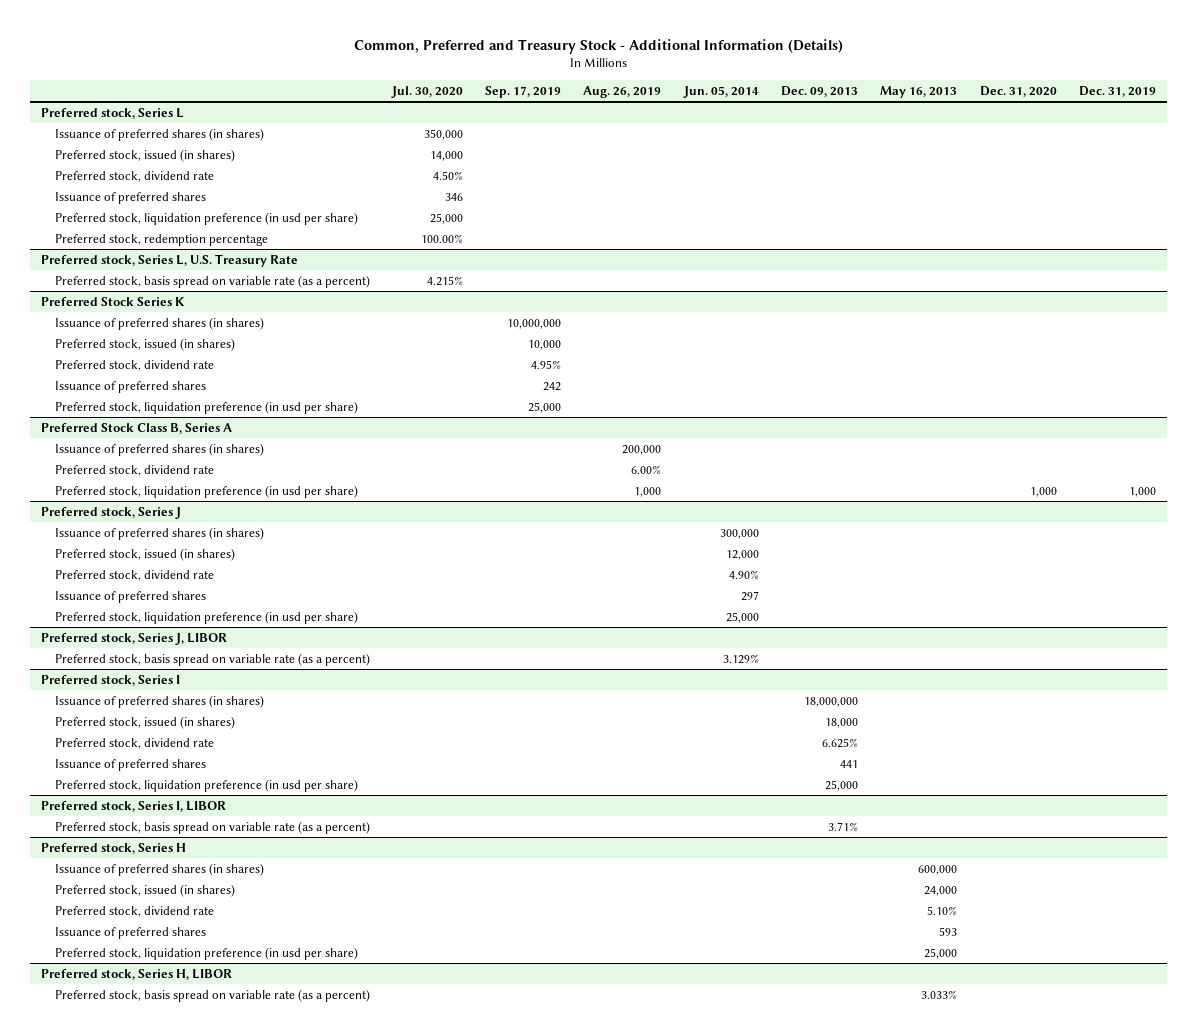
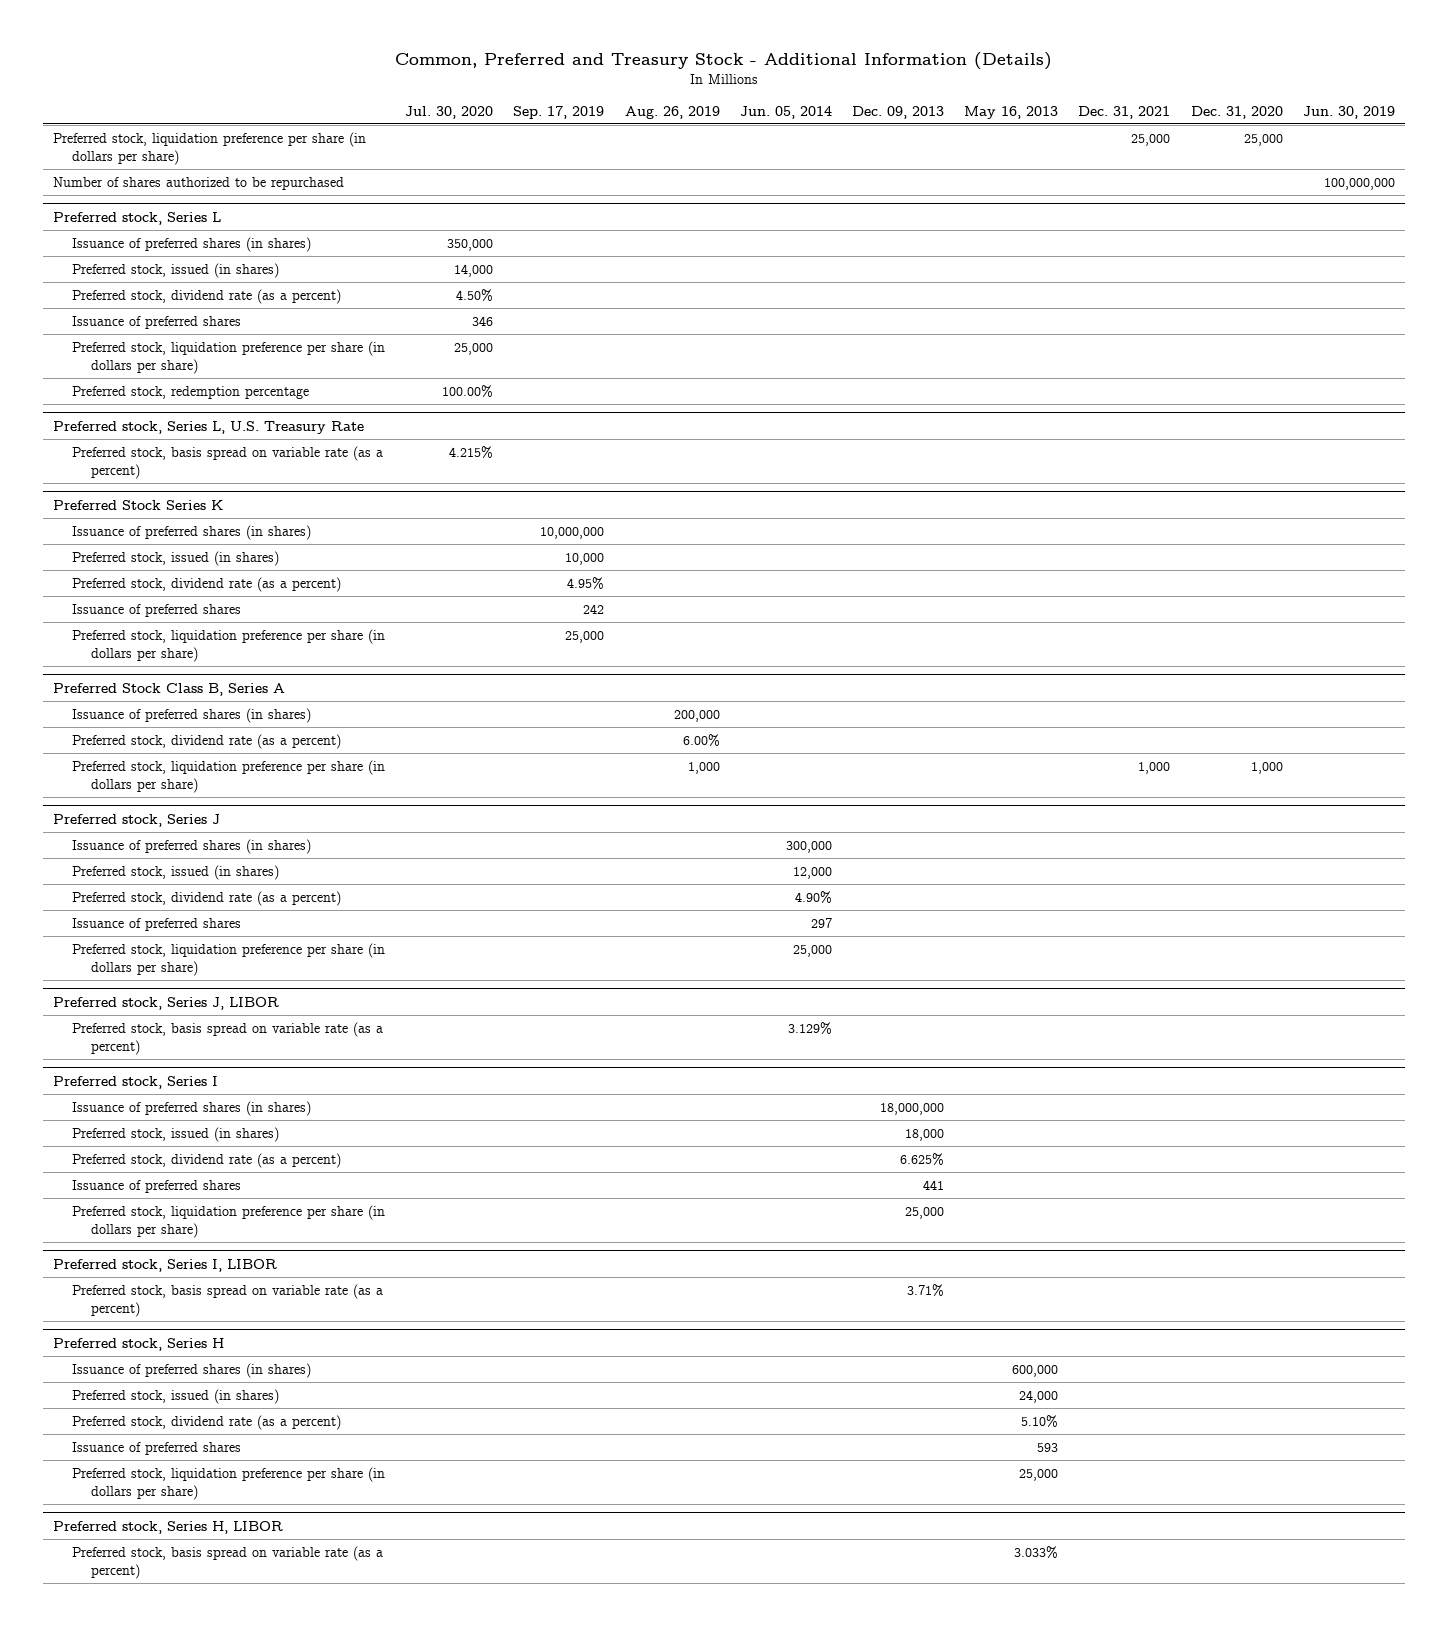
[1078,85,1156,97] Dec. 31, 2019 -> none
none -> [1078,105,1171,119] Dec. 31, 2021
none -> [1302,105,1395,119] Jun. 30, 2019
none -> [52,131,366,165] Preferred stock, liquidation preference per share (in dollars per share)
none -> [52,176,344,190] Number of shares authorized to be repurchased
[54,170,214,182] Preferred stock, dividend rate -> [72,288,342,304] Preferred stock, dividend rate (as a percent)
[54,211,358,225] Preferred stock, liquidation preference (in usd per share) -> [72,340,386,374] Preferred stock, liquidation preference per share (in dollars per share)
[54,359,214,371] Preferred stock, dividend rate -> [72,576,342,592] Preferred stock, dividend rate (as a percent)
[54,400,358,414] Preferred stock, liquidation preference (in usd per share) -> [72,628,386,662] Preferred stock, liquidation preference per share (in dollars per share)
[54,464,214,476] Preferred stock, dividend rate -> [72,733,342,749] Preferred stock, dividend rate (as a percent)
[54,484,358,498] Preferred stock, liquidation preference (in usd per share) -> [72,759,386,793] Preferred stock, liquidation preference per share (in dollars per share)
[54,569,214,581] Preferred stock, dividend rate -> [72,890,342,906] Preferred stock, dividend rate (as a percent)
[54,610,358,624] Preferred stock, liquidation preference (in usd per share) -> [72,942,386,976] Preferred stock, liquidation preference per share (in dollars per share)
[54,737,214,749] Preferred stock, dividend rate -> [72,1152,342,1168] Preferred stock, dividend rate (as a percent)
[54,778,358,792] Preferred stock, liquidation preference (in usd per share) -> [72,1204,386,1238] Preferred stock, liquidation preference per share (in dollars per share)
[54,905,214,917] Preferred stock, dividend rate -> [72,1414,342,1430] Preferred stock, dividend rate (as a percent)
[54,946,358,960] Preferred stock, liquidation preference (in usd per share) -> [72,1466,386,1500] Preferred stock, liquidation preference per share (in dollars per share)

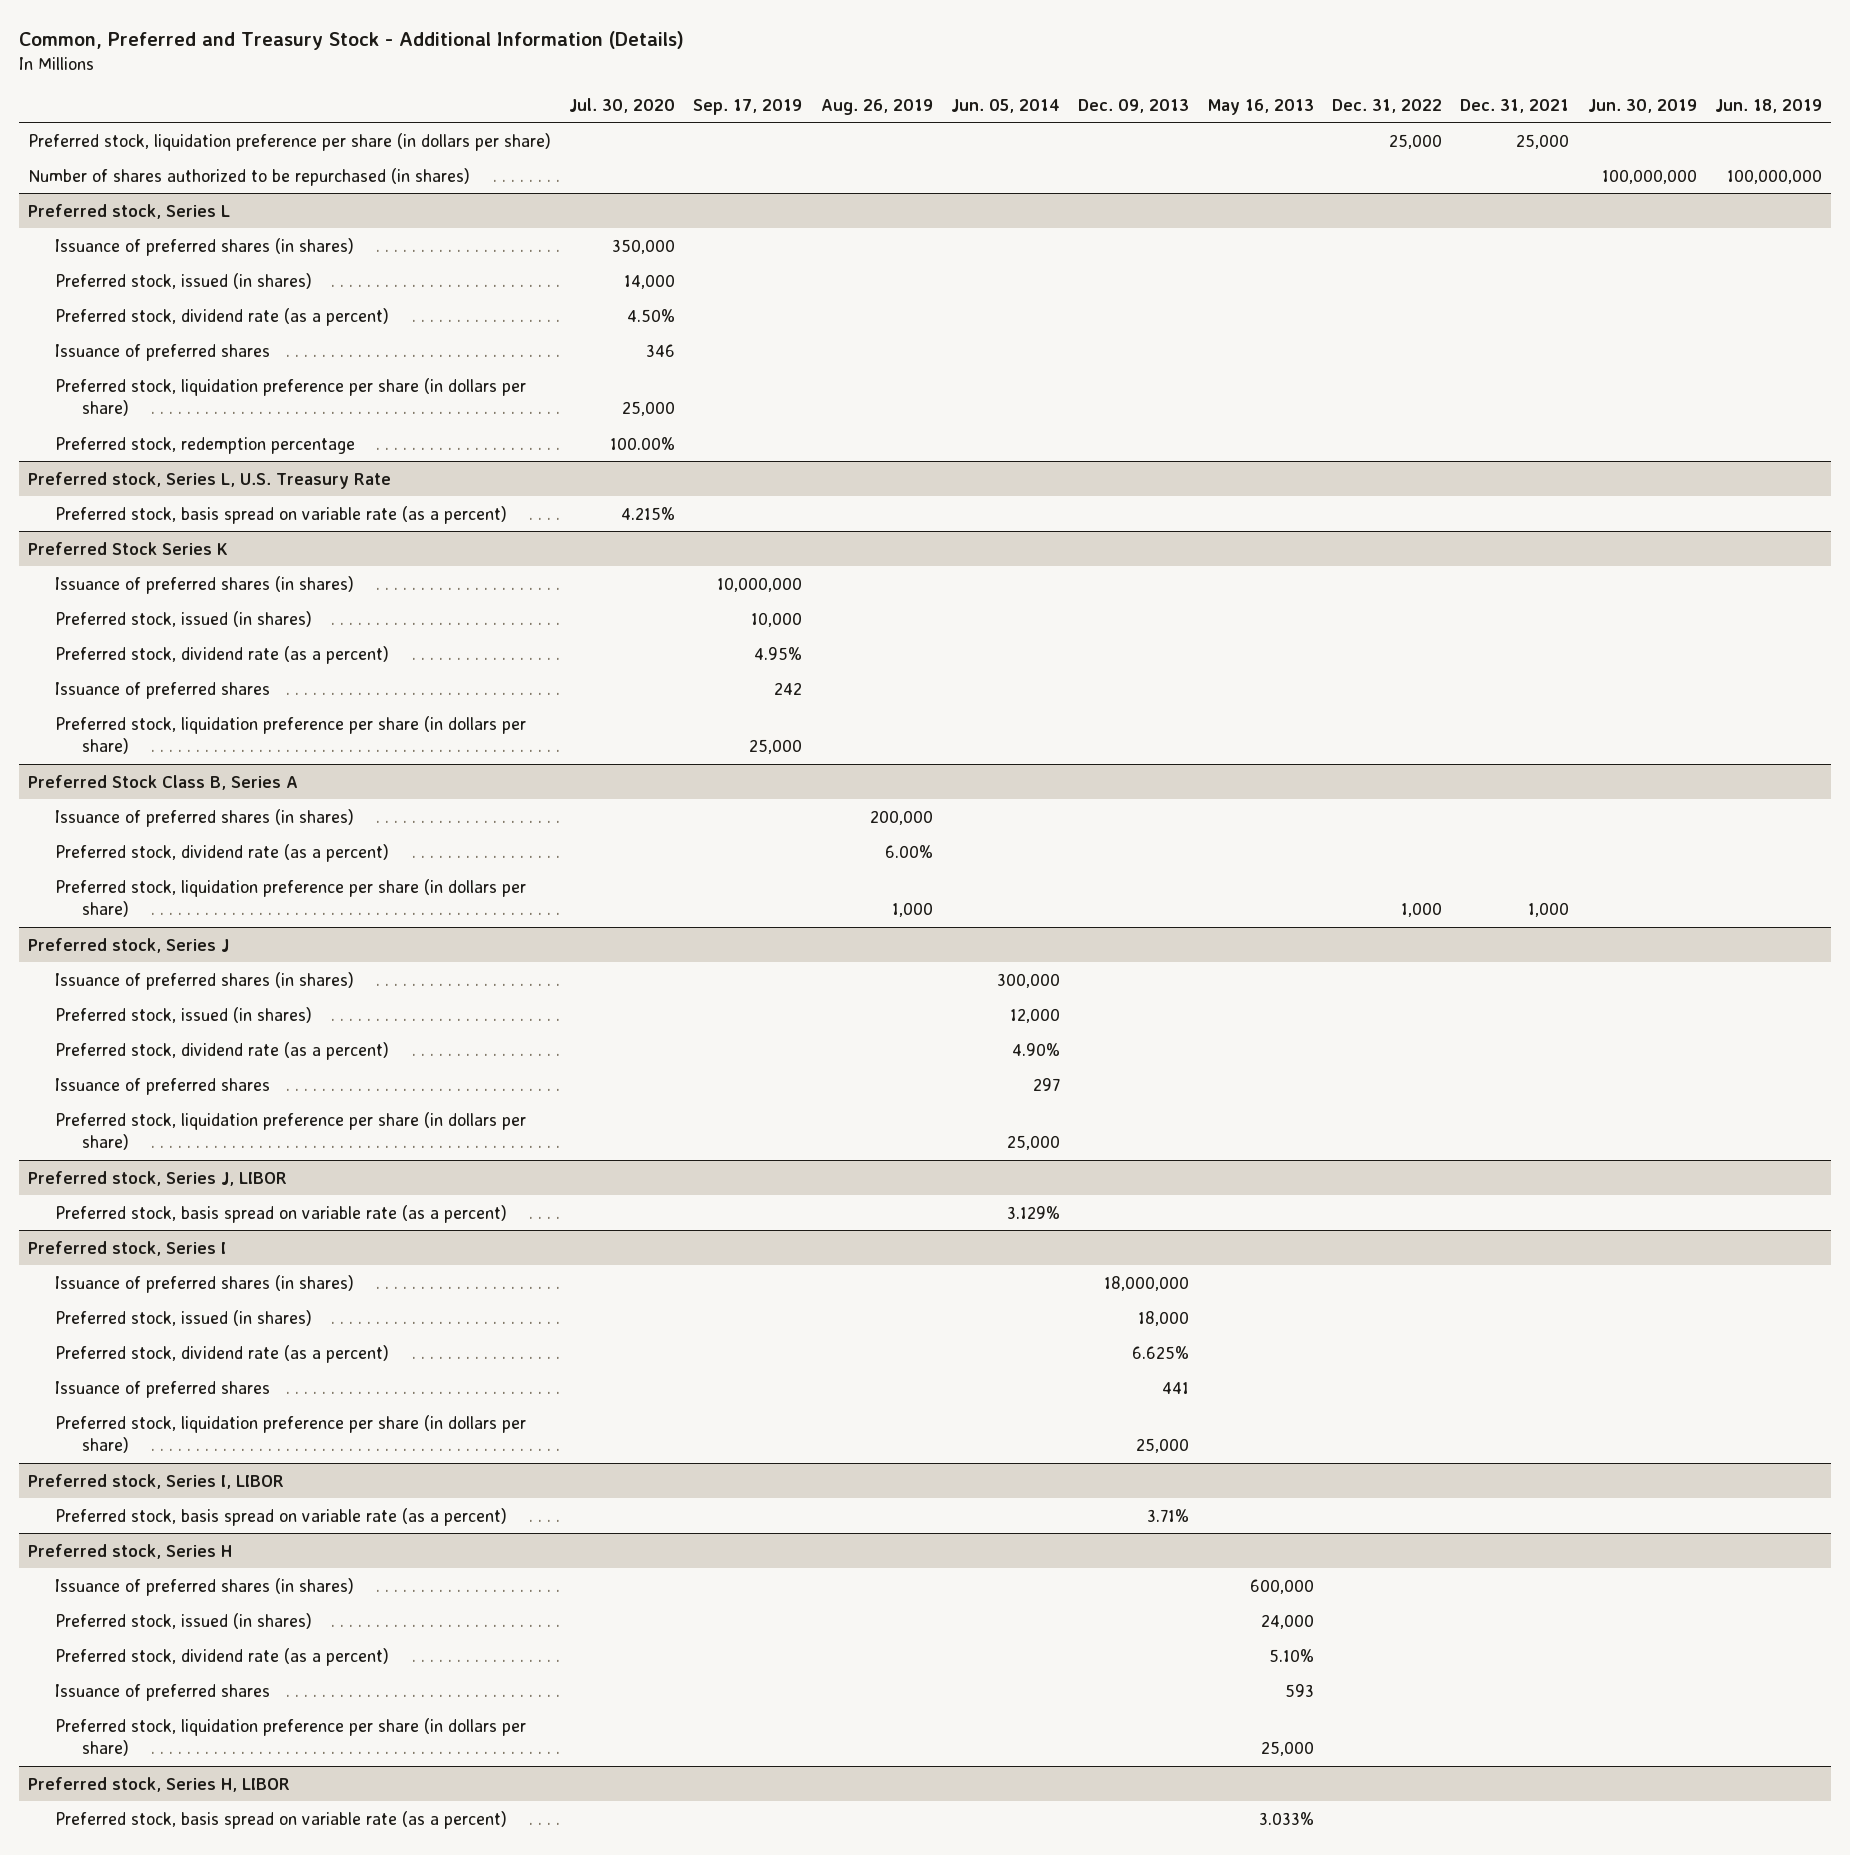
[1190,105,1283,119] Dec. 31, 2020 -> none
none -> [1331,98,1442,113] Dec. 31, 2022
none -> [1714,98,1822,113] Jun. 18, 2019
[52,176,344,190] Number of shares authorized to be repurchased -> [27,167,470,186] Number of shares authorized to be repurchased (in shares)

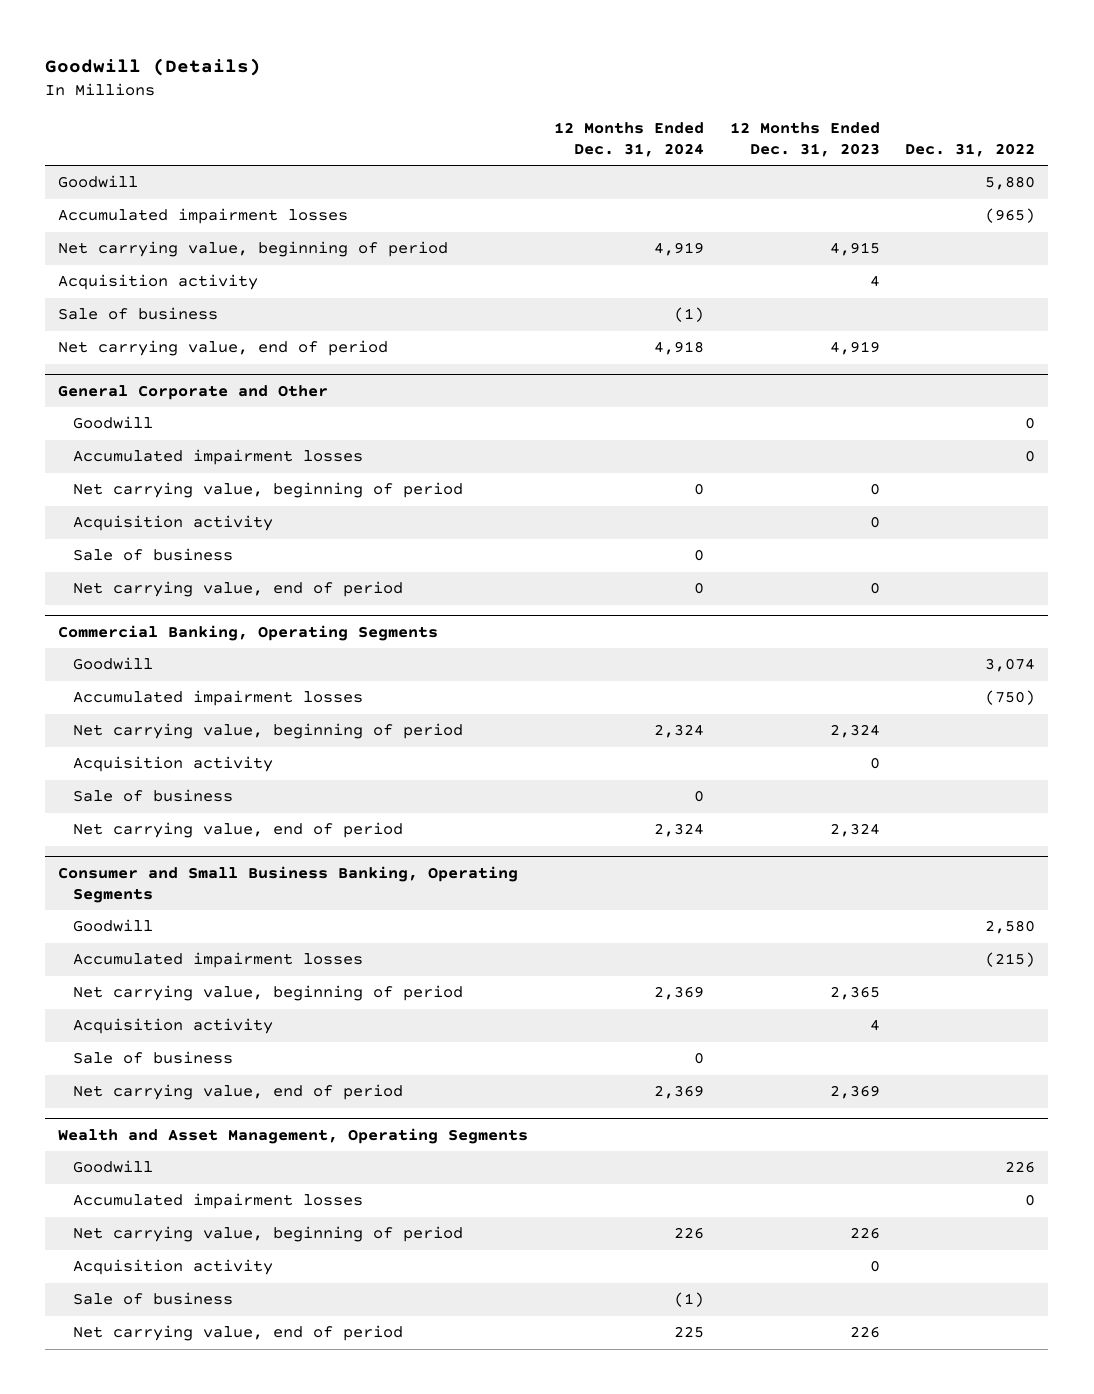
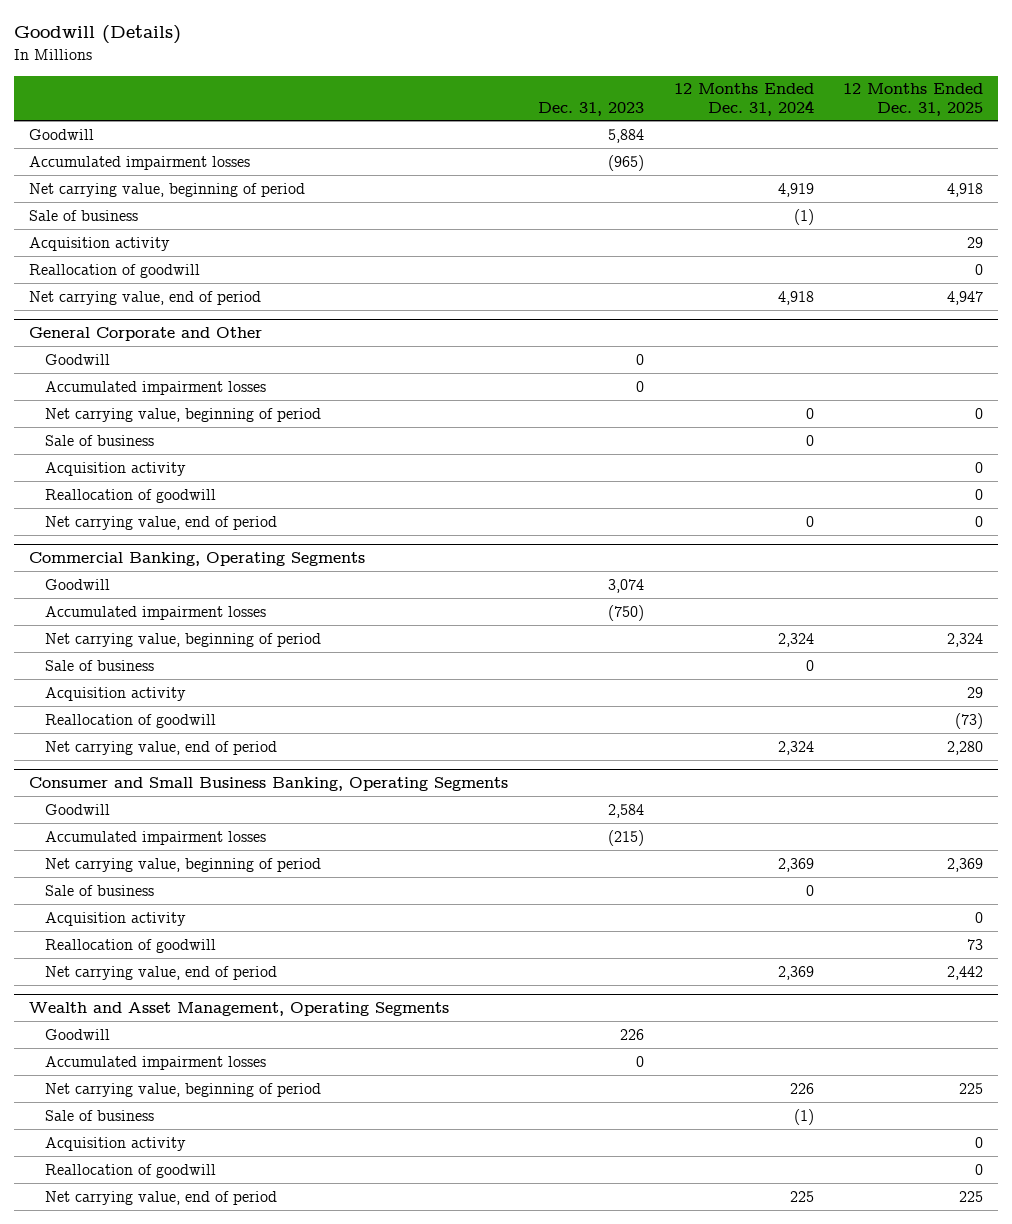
[729,122,880,158] 12 Months Ended Dec. 31, 2023 -> none
[905,143,1036,158] Dec. 31, 2022 -> none
none -> [537,101,644,116] Dec. 31, 2023
none -> [843,83,984,116] 12 Months Ended Dec. 31, 2025
[58,274,259,291] Acquisition activity -> [28,236,170,251] Acquisition activity
none -> [28,263,200,278] Reallocation of goodwill
[73,515,274,532] Acquisition activity -> [44,461,186,476] Acquisition activity
none -> [44,488,216,503] Reallocation of goodwill
[73,756,274,773] Acquisition activity -> [44,686,186,701] Acquisition activity
none -> [44,713,216,728] Reallocation of goodwill
[73,1018,274,1035] Acquisition activity -> [44,911,186,926] Acquisition activity
none -> [44,938,216,953] Reallocation of goodwill
[73,1259,274,1276] Acquisition activity -> [44,1136,186,1151] Acquisition activity
none -> [44,1163,216,1178] Reallocation of goodwill

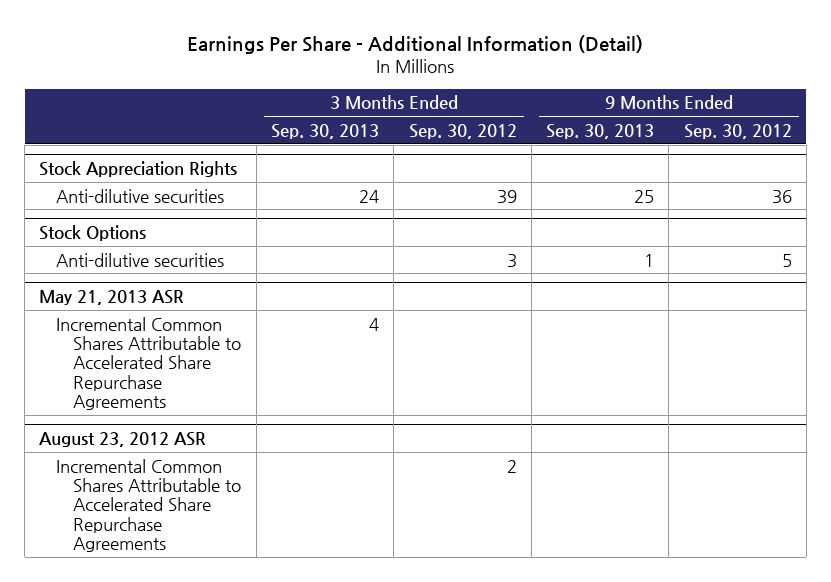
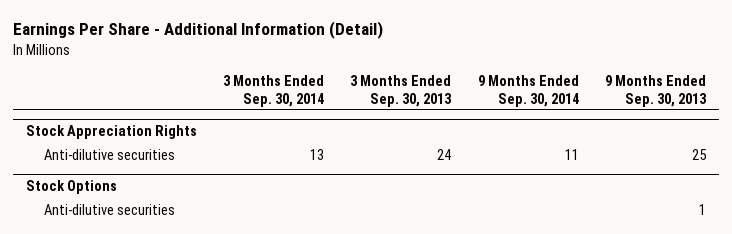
[408,123,517,139] Sep. 30, 2012 -> none
[683,123,792,139] Sep. 30, 2012 -> none
none -> [223,75,325,107] 3 Months Ended Sep. 30, 2014
none -> [477,75,579,107] 9 Months Ended Sep. 30, 2014
[39,290,185,306] May 21, 2013 ASR -> none
[56,316,242,411] Incremental Common Shares Attributable to Accelerated Share Repurchase Agreements -> none
[39,432,207,448] August 23, 2012 ASR -> none
[56,458,242,553] Incremental Common Shares Attributable to Accelerated Share Repurchase Agreements -> none

